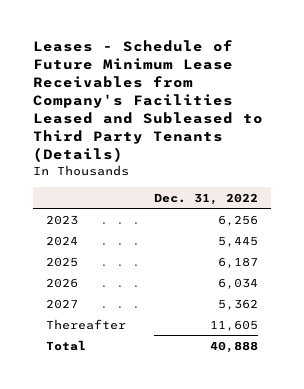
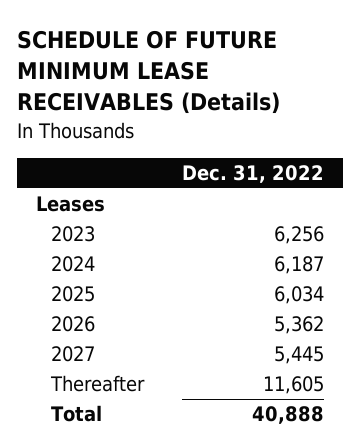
[32,39,263,163] Leases - Schedule of Future Minimum Lease Receivables from Company's Facilities Leased and Subleased to Third Party Tenants (Details) -> [16,29,280,115] SCHEDULE OF FUTURE MINIMUM LEASE RECEIVABLES (Details)
none -> [35,196,105,213] Leases
[217,235,258,247] 5,445 -> [274,256,325,275] 6,187
[217,256,258,268] 6,187 -> [274,286,325,305] 6,034
[217,277,258,289] 6,034 -> [274,316,325,335] 5,362
[217,298,258,310] 5,362 -> [274,346,325,365] 5,445

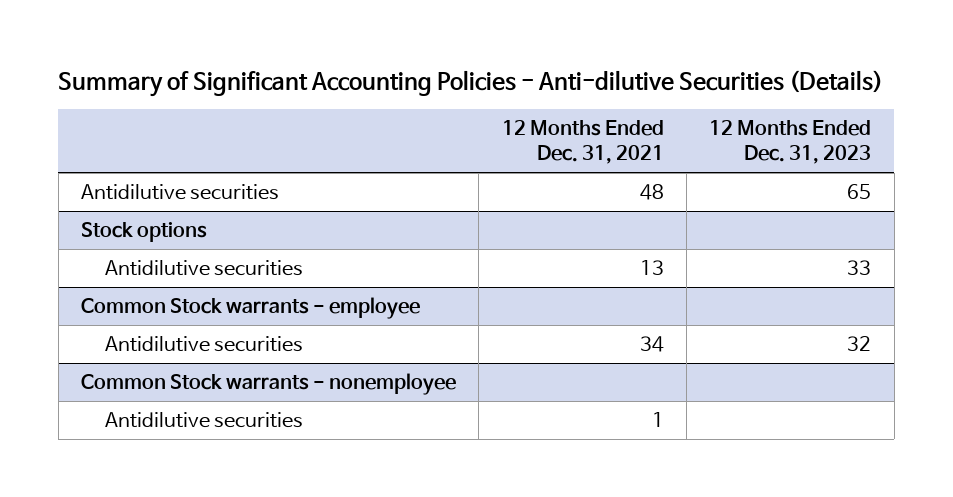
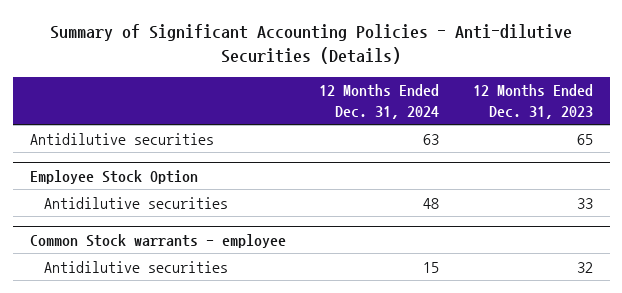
[501,120,664,165] 12 Months Ended Dec. 31, 2021 -> none
none -> [319,84,440,119] 12 Months Ended Dec. 31, 2024
[81,222,208,243] Stock options -> [29,169,198,184] Employee Stock Option
[81,373,457,396] Common Stock warrants - nonemployee -> none
[104,412,303,429] Antidilutive securities -> none

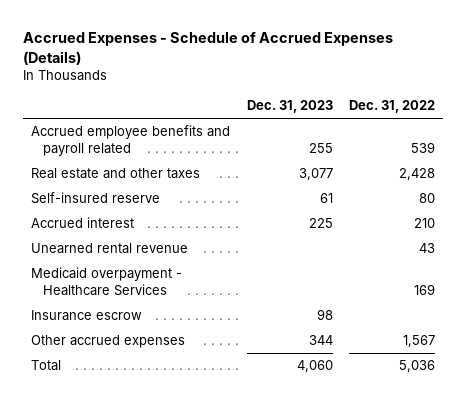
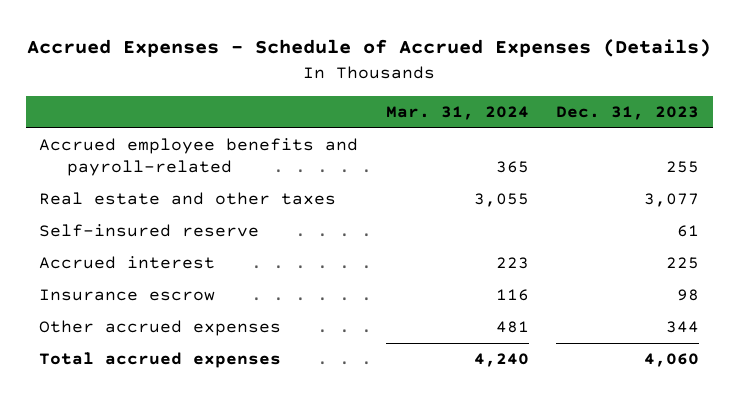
[348,100,435,114] Dec. 31, 2022 -> none
none -> [385,105,529,120] Mar. 31, 2024
[31,125,231,156] Accrued employee benefits and payroll related -> [39,138,359,176] Accrued employee benefits and payroll-related
[31,243,189,255] Unearned rental revenue -> none
[31,267,183,296] Medicaid overpayment - Healthcare Services -> none
[31,360,62,372] Total -> [39,352,282,369] Total accrued expenses

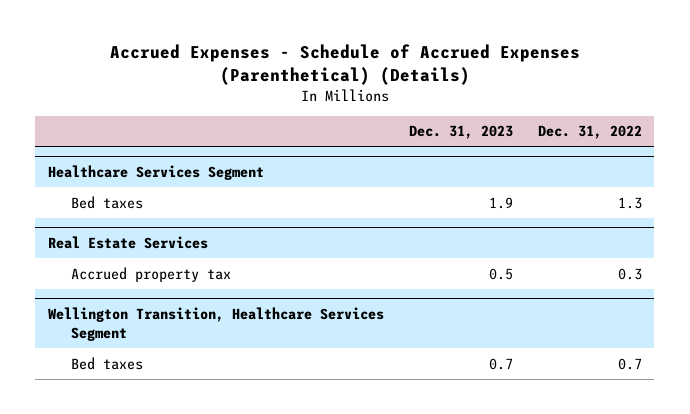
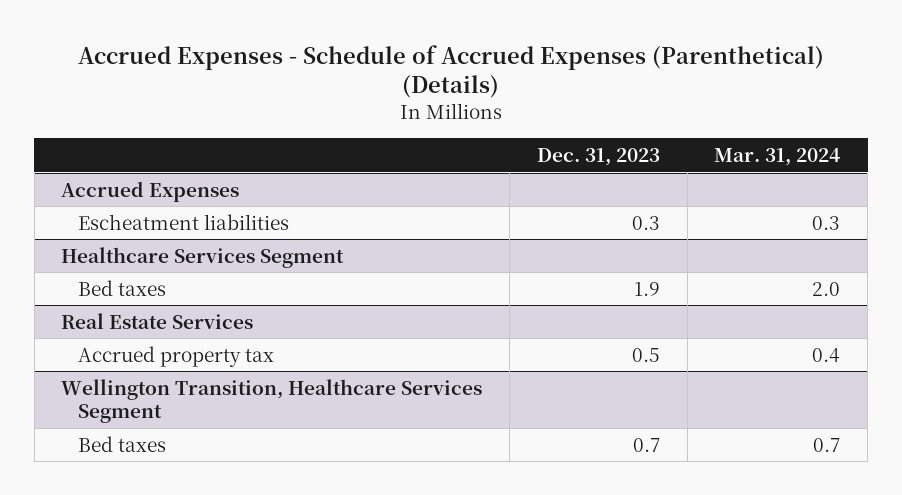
[537,125,642,140] Dec. 31, 2022 -> none
none -> [714,147,841,166] Mar. 31, 2024
none -> [61,180,240,202] Accrued Expenses
none -> [77,213,289,230] Escheatment liabilities

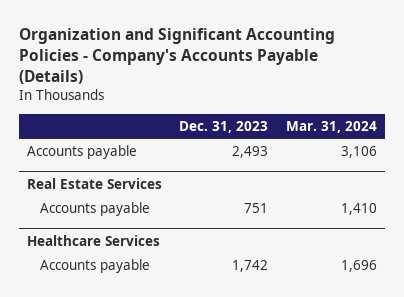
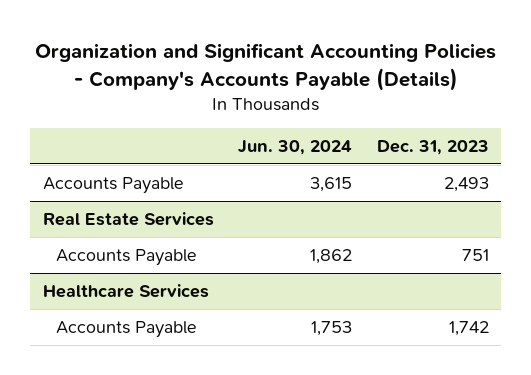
[285,120,377,133] Mar. 31, 2024 -> none
none -> [238,139,353,155] Jun. 30, 2024
[27,145,138,160] Accounts payable -> [42,177,184,195] Accounts Payable
[39,202,150,217] Accounts payable -> [55,249,197,267] Accounts Payable
[39,259,150,274] Accounts payable -> [55,321,197,339] Accounts Payable

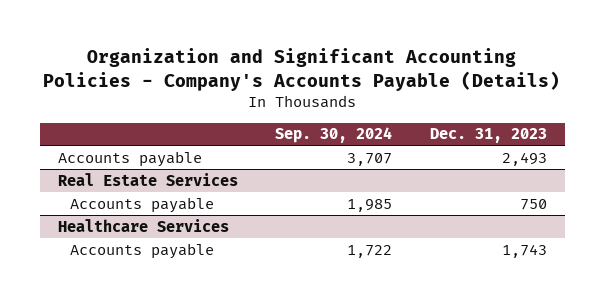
[238,139,353,155] Jun. 30, 2024 -> none
none -> [275,127,393,144] Sep. 30, 2024
[42,177,184,195] Accounts Payable -> [58,150,203,167] Accounts payable
[55,249,197,267] Accounts Payable -> [69,196,214,213] Accounts payable
[461,249,489,262] 751 -> [519,198,547,210] 750
[55,321,197,339] Accounts Payable -> [69,242,214,259] Accounts payable
[448,321,489,337] 1,742 -> [501,243,547,258] 1,743

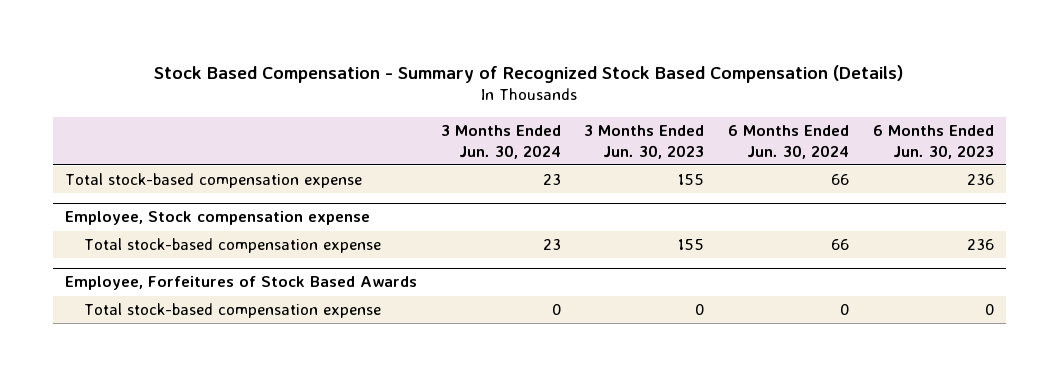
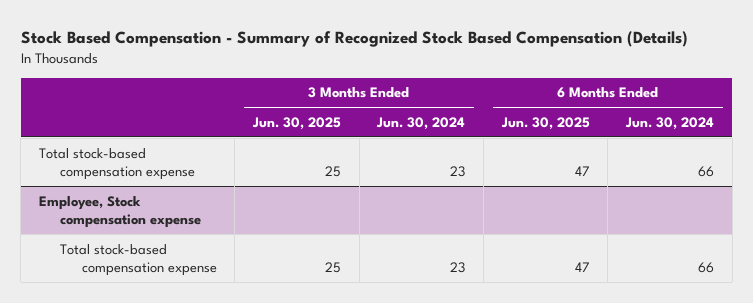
[584,124,705,159] 3 Months Ended Jun. 30, 2023 -> none
[872,124,994,159] 6 Months Ended Jun. 30, 2023 -> none
none -> [251,116,341,130] Jun. 30, 2025
none -> [500,116,590,130] Jun. 30, 2025
[65,276,418,291] Employee, Forfeitures of Stock Based Awards -> none
[84,303,382,319] Total stock-based compensation expense -> none

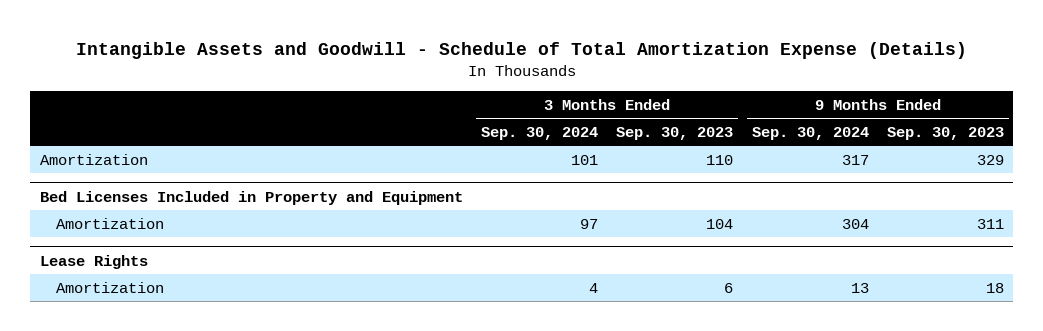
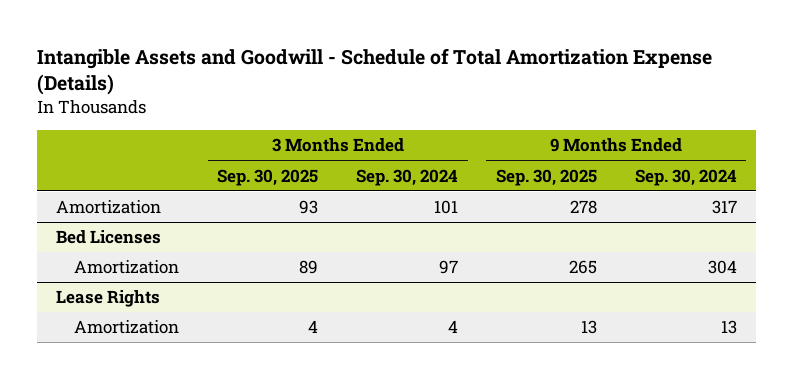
[616,126,734,140] Sep. 30, 2023 -> none
[886,126,1004,140] Sep. 30, 2023 -> none
none -> [217,168,319,186] Sep. 30, 2025
none -> [495,168,597,186] Sep. 30, 2025
[39,190,463,205] Bed Licenses Included in Property and Equipment -> [56,230,162,245] Bed Licenses

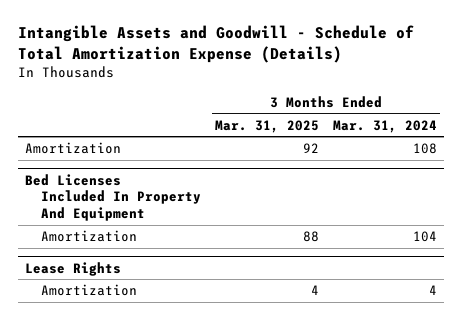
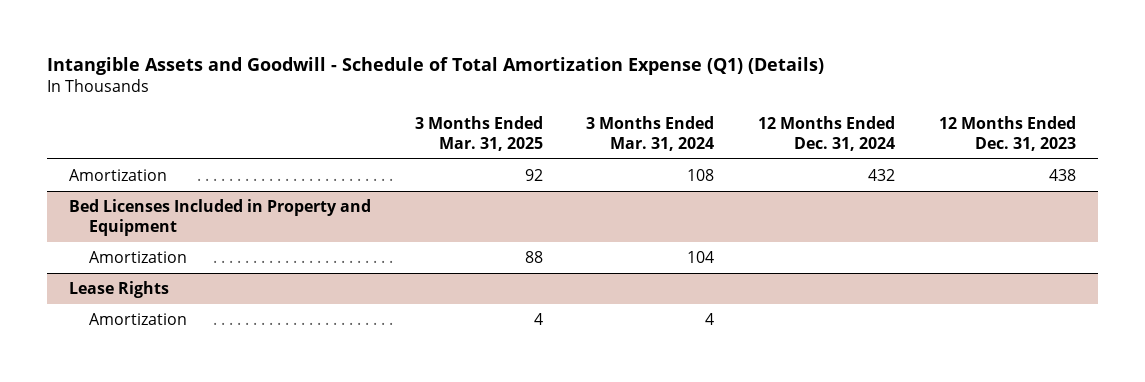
[17,25,414,64] Intangible Assets and Goodwill - Schedule of Total Amortization Expense (Details) -> [46,57,824,76] Intangible Assets and Goodwill - Schedule of Total Amortization Expense (Q1) (Details)
none -> [758,115,896,152] 12 Months Ended Dec. 31, 2024
none -> [938,115,1076,152] 12 Months Ended Dec. 31, 2023
[24,173,202,222] Bed Licenses Included In Property And Equipment -> [68,198,371,237] Bed Licenses Included in Property and Equipment

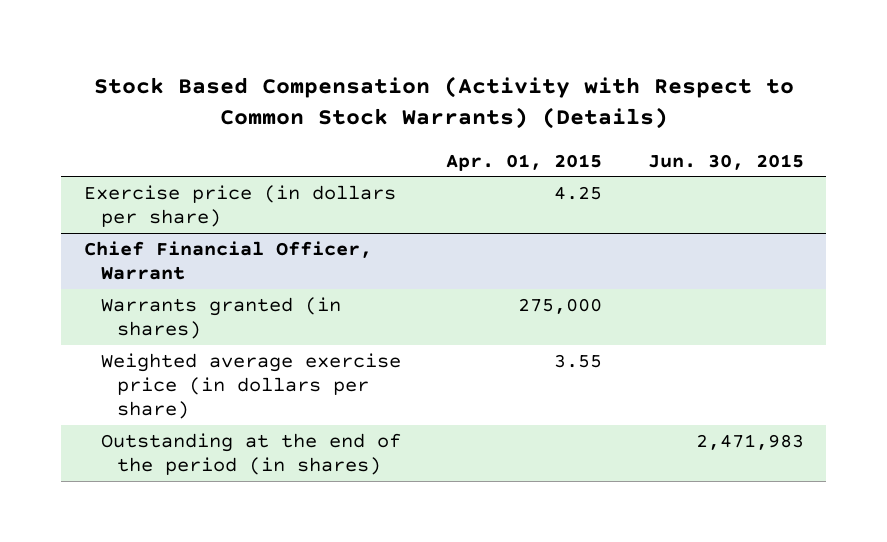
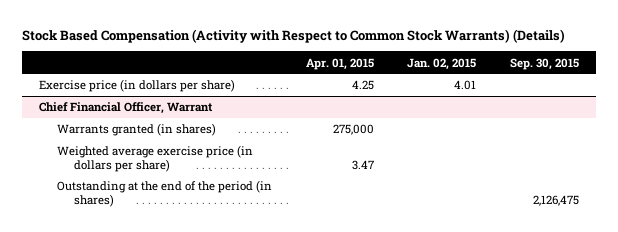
[647,153,804,170] Jun. 30, 2015 -> none
none -> [407,57,477,70] Jan. 02, 2015
none -> [510,57,580,70] Sep. 30, 2015
[554,353,603,368] 3.55 -> [351,159,374,170] 3.47

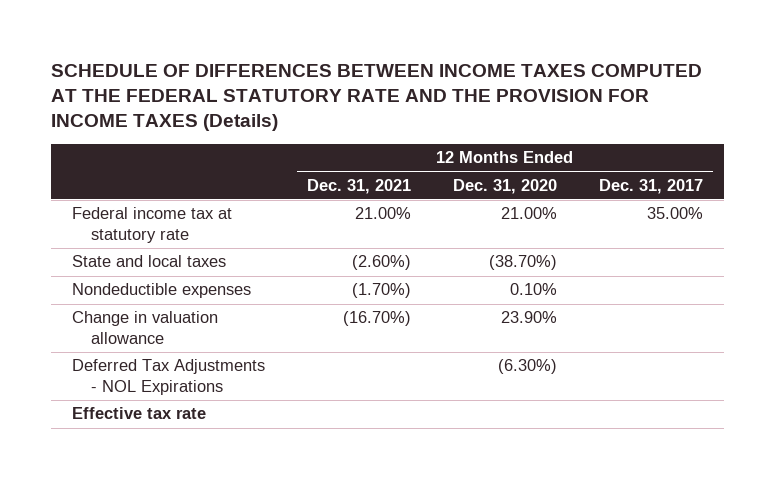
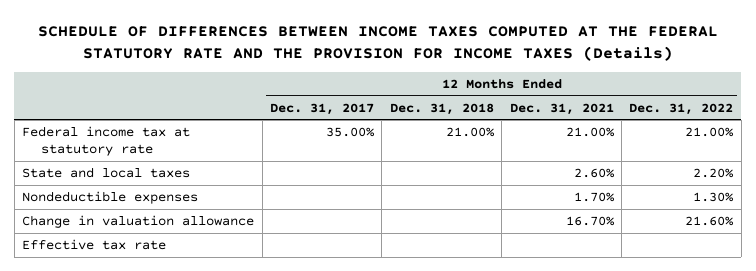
[452,178,557,194] Dec. 31, 2020 -> none
none -> [389,102,494,115] Dec. 31, 2018
none -> [629,102,734,115] Dec. 31, 2022
[72,359,266,396] Deferred Tax Adjustments - NOL Expirations -> none
[352,255,412,271] (2.60%) -> [573,167,615,178] 2.60%
[352,283,412,299] (1.70%) -> [573,191,615,202] 1.70%
[343,311,412,327] (16.70%) -> [565,215,615,226] 16.70%

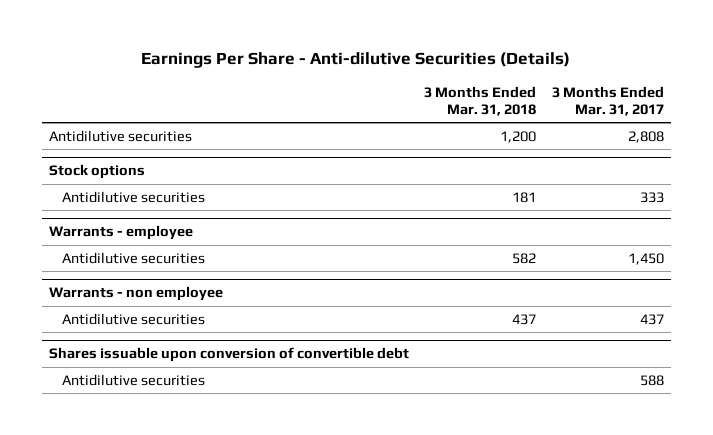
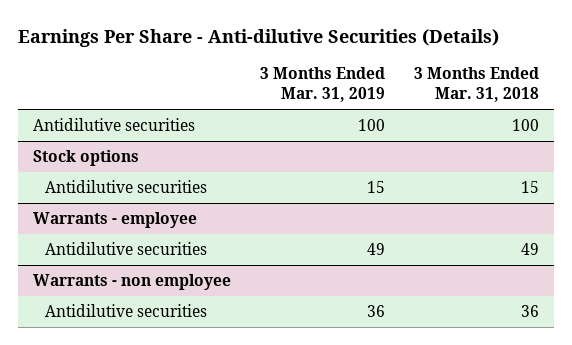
[551,85,664,116] 3 Months Ended Mar. 31, 2017 -> none
none -> [260,67,386,103] 3 Months Ended Mar. 31, 2019
[500,130,537,143] 1,200 -> [512,118,540,131] 100
[512,191,537,203] 181 -> [521,180,540,193] 15
[512,252,537,264] 582 -> [521,242,540,255] 49
[49,347,410,363] Shares issuable upon conversion of convertible debt -> none
[61,373,205,386] Antidilutive securities -> none
[512,313,537,325] 437 -> [521,304,540,317] 36

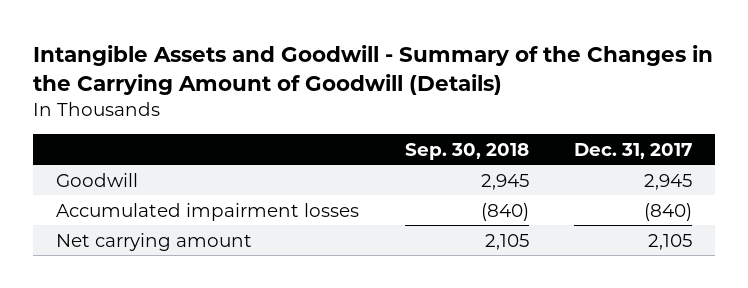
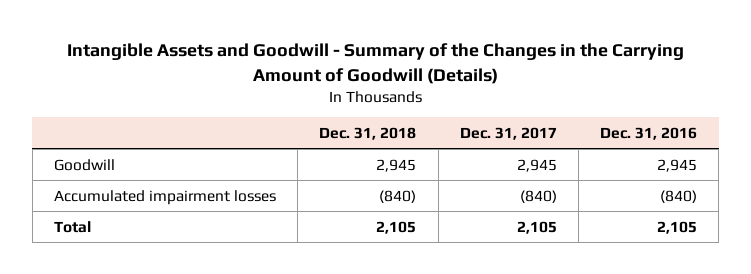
[404,142,529,160] Sep. 30, 2018 -> none
none -> [319,126,417,140] Dec. 31, 2018
none -> [600,126,698,140] Dec. 31, 2016
[55,232,252,251] Net carrying amount -> [54,220,92,233] Total

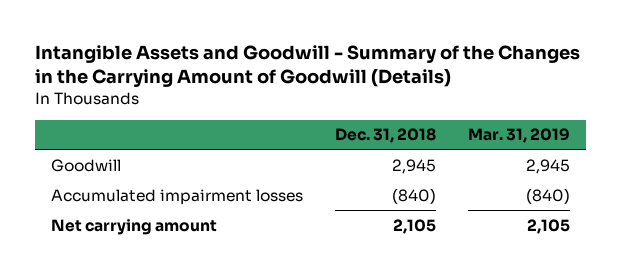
[459,126,557,140] Dec. 31, 2017 -> none
[600,126,698,140] Dec. 31, 2016 -> none
none -> [467,128,570,144] Mar. 31, 2019
[54,220,92,233] Total -> [50,218,217,235] Net carrying amount

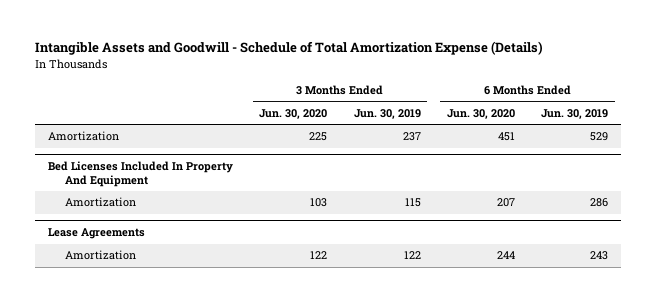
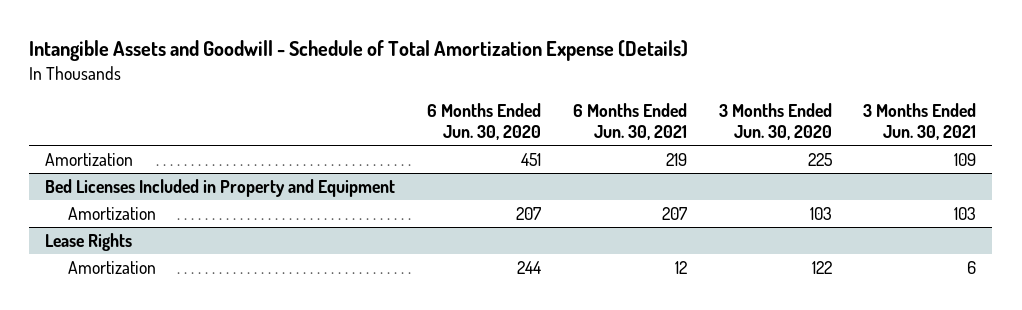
[353,108,421,119] Jun. 30, 2019 -> none
[541,108,609,119] Jun. 30, 2019 -> none
none -> [572,102,687,141] 6 Months Ended Jun. 30, 2021
none -> [863,102,977,141] 3 Months Ended Jun. 30, 2021
[48,161,234,188] Bed Licenses Included In Property And Equipment -> [45,178,396,197] Bed Licenses Included in Property and Equipment
[48,228,146,240] Lease Agreements -> [45,232,133,251] Lease Rights

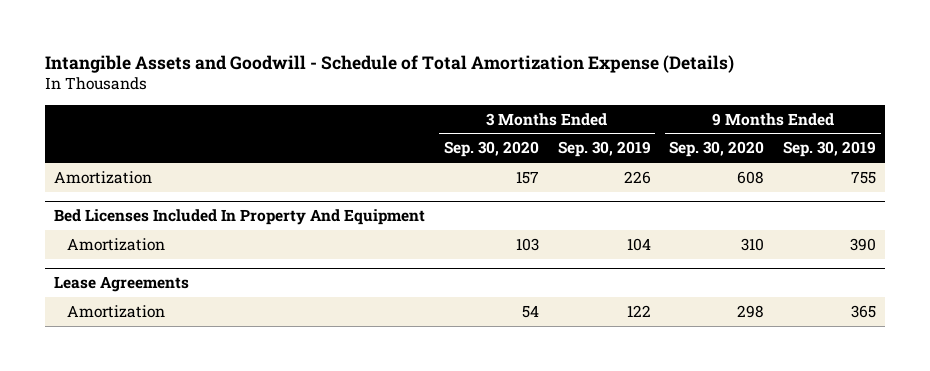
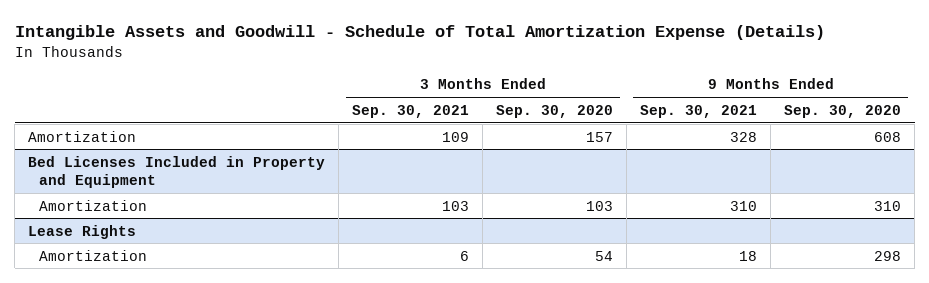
[557,141,651,158] Sep. 30, 2019 -> none
[783,141,877,158] Sep. 30, 2019 -> none
none -> [352,104,470,118] Sep. 30, 2021
none -> [640,104,758,118] Sep. 30, 2021
[54,208,426,225] Bed Licenses Included In Property And Equipment -> [28,155,326,189] Bed Licenses Included in Property and Equipment
[54,275,190,292] Lease Agreements -> [28,224,137,239] Lease Rights

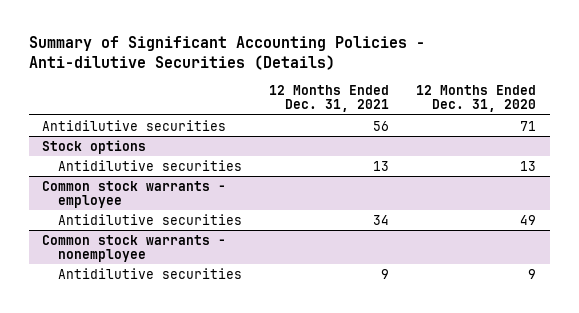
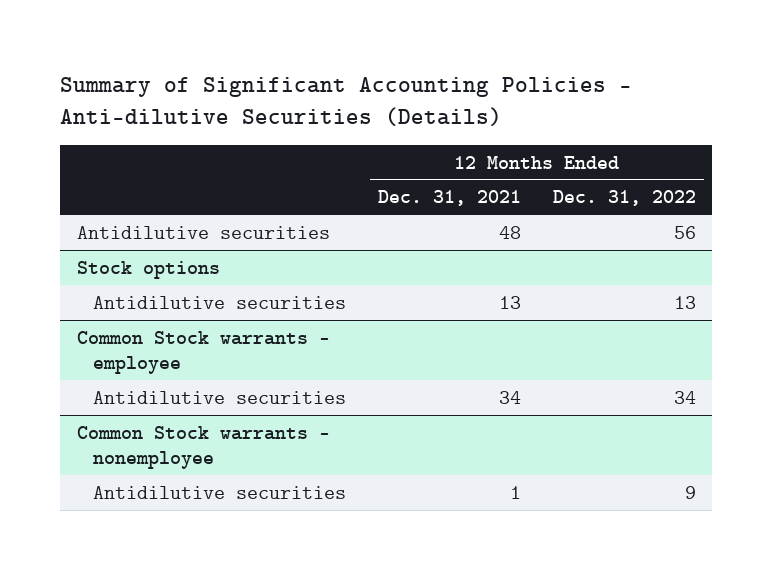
[416,84,537,113] 12 Months Ended Dec. 31, 2020 -> none
none -> [553,190,697,207] Dec. 31, 2022
[372,120,389,131] 56 -> [498,225,521,239] 48
[42,180,227,209] Common stock warrants - employee -> [76,330,330,374] Common Stock warrants - employee
[42,234,227,263] Common stock warrants - nonemployee -> [76,425,330,469] Common Stock warrants - nonemployee
[380,268,389,279] 9 -> [509,485,521,499] 1

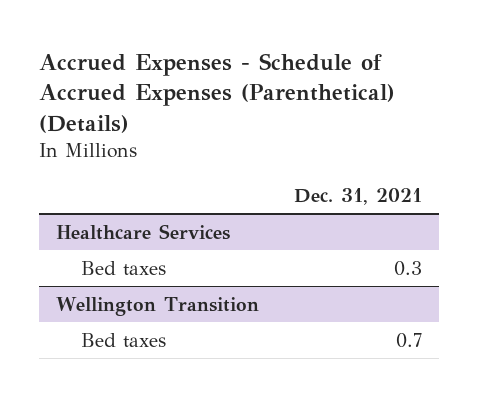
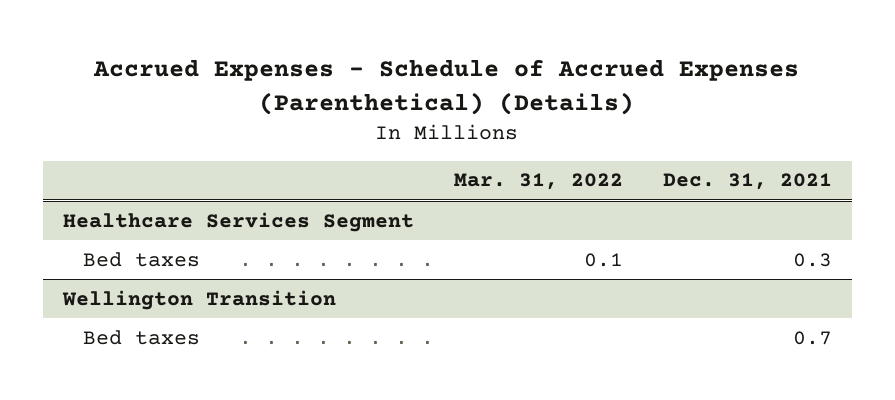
none -> [453,173,623,191] Mar. 31, 2022
[56,223,231,240] Healthcare Services -> [62,211,414,232] Healthcare Services Segment

